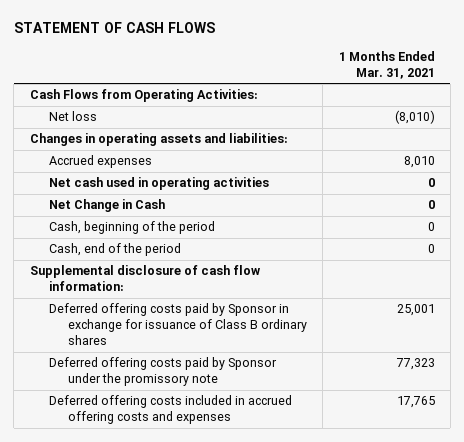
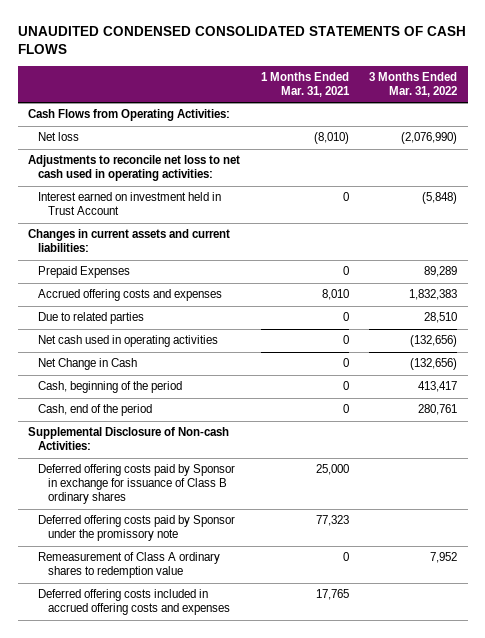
[13,22,215,34] STATEMENT OF CASH FLOWS -> [17,25,466,54] UNAUDITED CONDENSED CONSOLIDATED STATEMENTS OF CASH FLOWS
none -> [369,71,458,97] 3 Months Ended Mar. 31, 2022
none -> [27,155,240,182] Adjustments to reconcile net loss to net cash used in operating activities:
none -> [38,192,222,216] Interest earned on investment held in Trust Account
[29,133,288,147] Changes in operating assets and liabilities: -> [27,229,230,253] Changes in current assets and current liabilities:
none -> [38,266,131,279] Prepaid Expenses
[48,155,152,169] Accrued expenses -> [38,289,223,302] Accrued offering costs and expenses
none -> [38,312,145,325] Due to related parties
[29,265,260,292] Supplemental disclosure of cash flow information: -> [27,427,229,451] Supplemental Disclosure of Non-cash Activities:
[396,304,435,317] 25,001 -> [315,464,349,476] 25,000
none -> [38,552,221,579] Remeasurement of Class A ordinary shares to redemption value

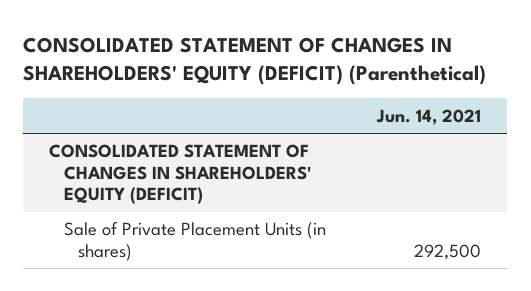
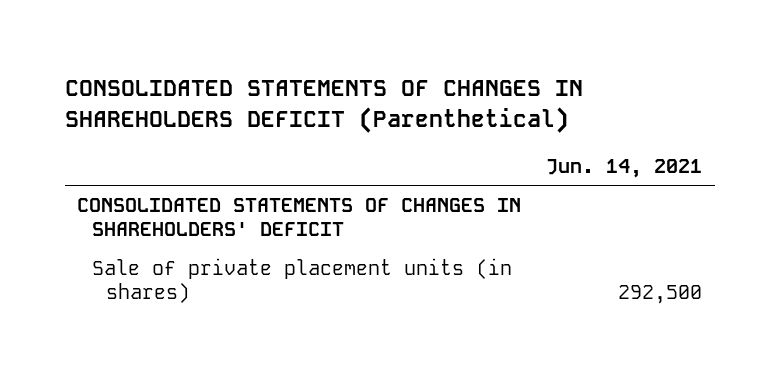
[23,36,487,86] CONSOLIDATED STATEMENT OF CHANGES IN SHAREHOLDERS' EQUITY (DEFICIT) (Parenthetical) -> [65,79,584,133] CONSOLIDATED STATEMENTS OF CHANGES IN SHAREHOLDERS DEFICIT (Parenthetical)
[49,144,311,205] CONSOLIDATED STATEMENT OF CHANGES IN SHAREHOLDERS' EQUITY (DEFICIT) -> [77,198,522,237] CONSOLIDATED STATEMENTS OF CHANGES IN SHAREHOLDERS' DEFICIT
[63,222,326,261] Sale of Private Placement Units (in shares) -> [91,258,512,304] Sale of private placement units (in shares)

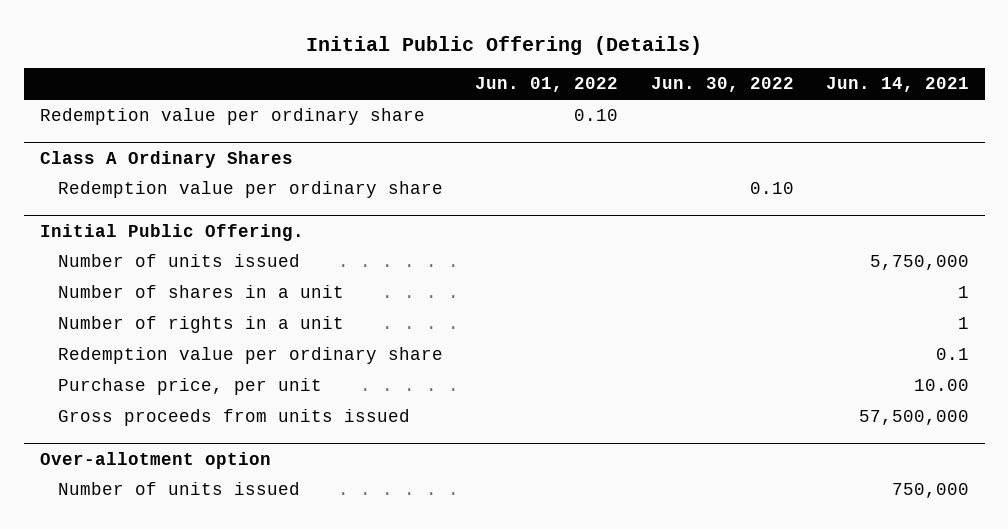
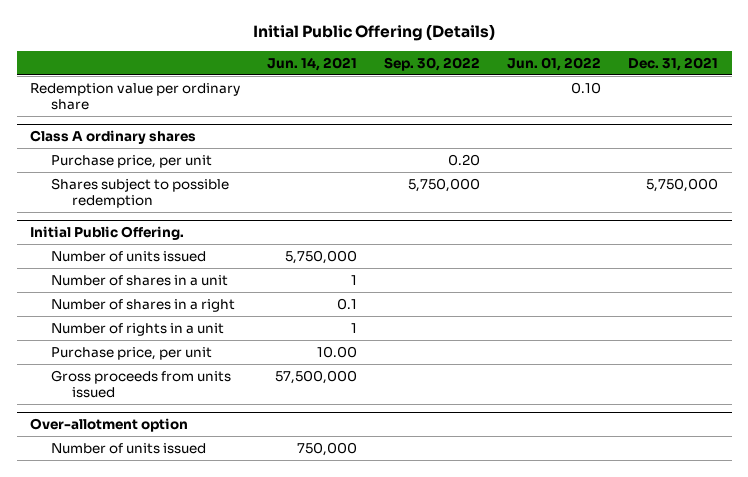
[650,77,794,93] Jun. 30, 2022 -> none
none -> [384,56,481,71] Sep. 30, 2022
none -> [628,56,719,71] Dec. 31, 2021
[58,181,444,199] Redemption value per ordinary share -> none
[39,150,293,168] Class A Ordinary Shares -> [30,129,197,144] Class A ordinary shares
none -> [50,154,212,168] Purchase price, per unit
none -> [50,177,229,208] Shares subject to possible redemption
none -> [50,298,235,312] Number of shares in a right
[58,347,444,365] Redemption value per ordinary share -> none

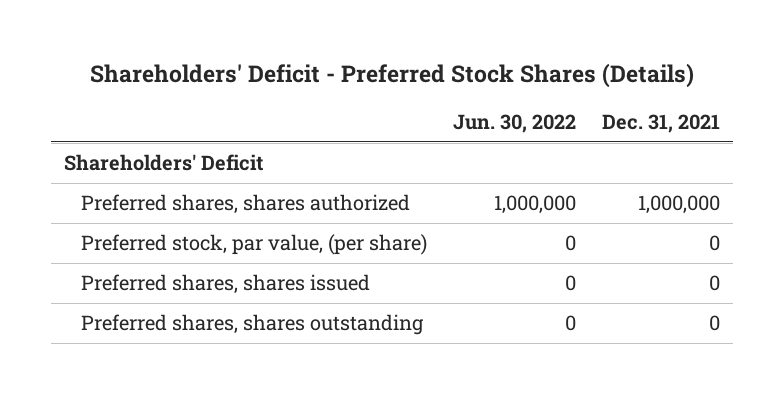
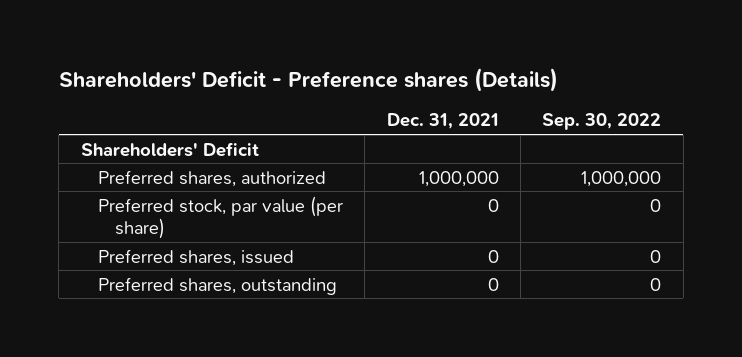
[89,63,694,89] Shareholders' Deficit - Preferred Stock Shares (Details) -> [58,68,558,93] Shareholders' Deficit - Preference shares (Details)
[452,114,576,134] Jun. 30, 2022 -> none
none -> [542,113,662,131] Sep. 30, 2022
[81,194,411,215] Preferred shares, shares authorized -> [97,169,326,187] Preferred shares, authorized
[81,234,428,256] Preferred stock, par value, (per share) -> [97,195,343,239] Preferred stock, par value (per share)
[81,274,371,295] Preferred shares, shares issued -> [97,248,294,266] Preferred shares, issued
[81,314,425,336] Preferred shares, shares outstanding -> [97,276,337,295] Preferred shares, outstanding

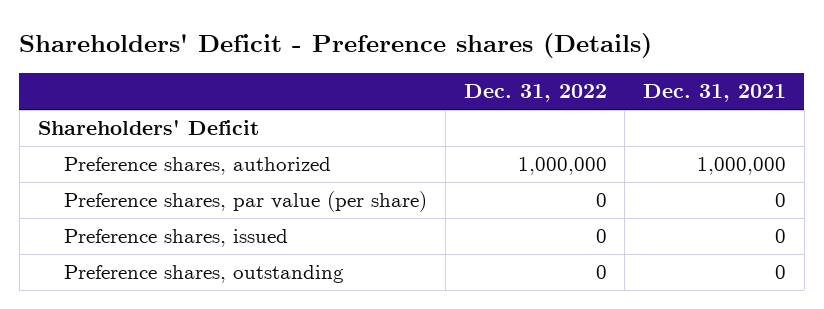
[542,113,662,131] Sep. 30, 2022 -> none
none -> [463,84,607,103] Dec. 31, 2022
[97,169,326,187] Preferred shares, authorized -> [64,157,332,176] Preference shares, authorized
[97,195,343,239] Preferred stock, par value (per share) -> [64,191,428,213] Preference shares, par value (per share)
[97,248,294,266] Preferred shares, issued -> [64,229,289,248] Preference shares, issued
[97,276,337,295] Preferred shares, outstanding -> [64,265,345,284] Preference shares, outstanding

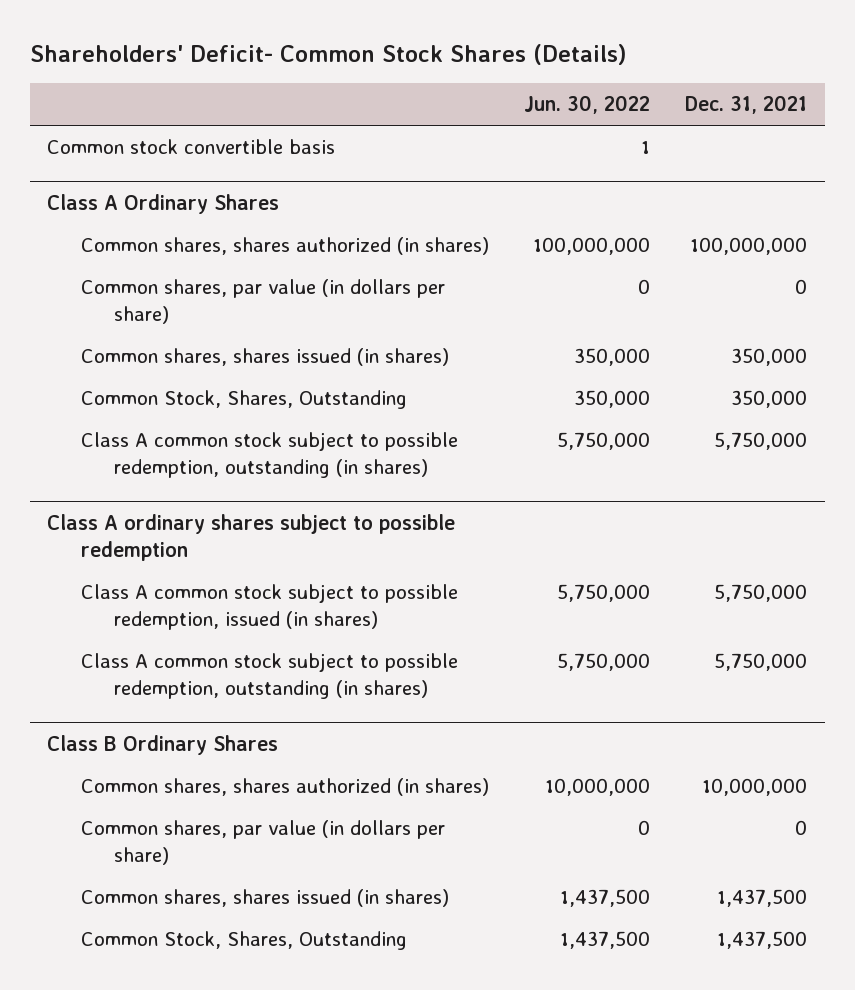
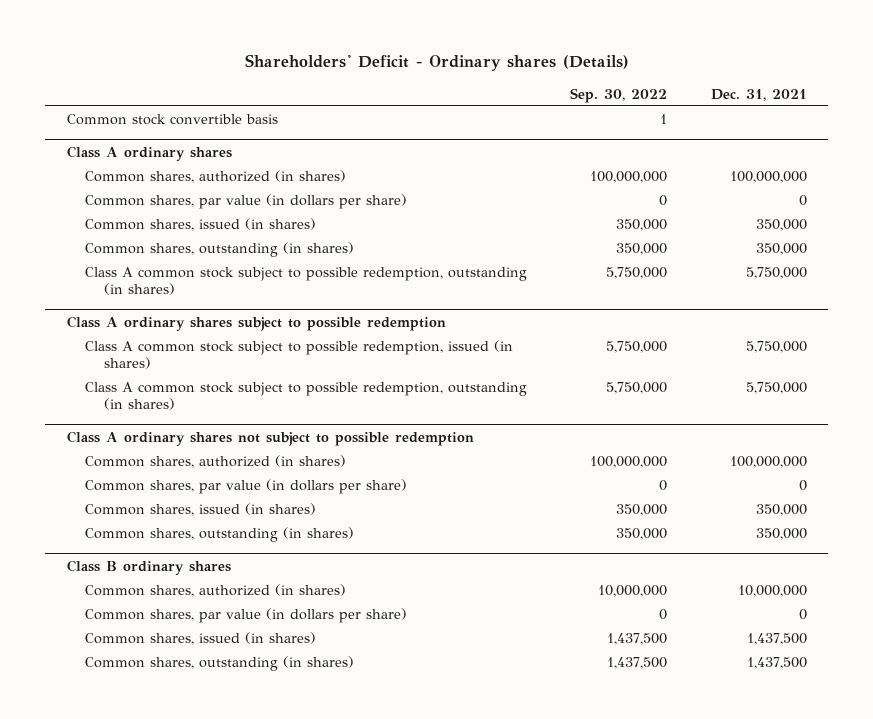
[29,44,627,66] Shareholders' Deficit- Common Stock Shares (Details) -> [244,54,629,72] Shareholders' Deficit - Ordinary shares (Details)
[524,95,651,115] Jun. 30, 2022 -> none
none -> [570,87,668,103] Sep. 30, 2022
[47,193,280,214] Class A Ordinary Shares -> [66,145,232,161] Class A ordinary shares
[80,237,489,256] Common shares, shares authorized (in shares) -> [85,170,347,184] Common shares, authorized (in shares)
[80,348,449,367] Common shares, shares issued (in shares) -> [85,218,317,232] Common shares, issued (in shares)
[80,390,407,410] Common Stock, Shares, Outstanding -> [85,242,355,258] Common shares, outstanding (in shares)
[47,734,279,755] Class B Ordinary Shares -> none
none -> [66,430,474,446] Class A ordinary shares not subject to possible redemption
[80,778,489,797] Common shares, shares authorized (in shares) -> [85,455,347,469] Common shares, authorized (in shares)
[702,778,808,797] 10,000,000 -> [729,456,807,469] 100,000,000
[80,889,449,908] Common shares, shares issued (in shares) -> [85,503,317,517] Common shares, issued (in shares)
[717,889,808,908] 1,437,500 -> [755,504,807,517] 350,000
[80,931,407,951] Common Stock, Shares, Outstanding -> [85,527,355,543] Common shares, outstanding (in shares)
[717,931,808,950] 1,437,500 -> [755,528,807,541] 350,000
none -> [66,559,231,575] Class B ordinary shares
none -> [85,584,347,598] Common shares, authorized (in shares)
none -> [85,608,408,624] Common shares, par value (in dollars per share)
none -> [85,632,317,646] Common shares, issued (in shares)
none -> [85,656,355,672] Common shares, outstanding (in shares)

